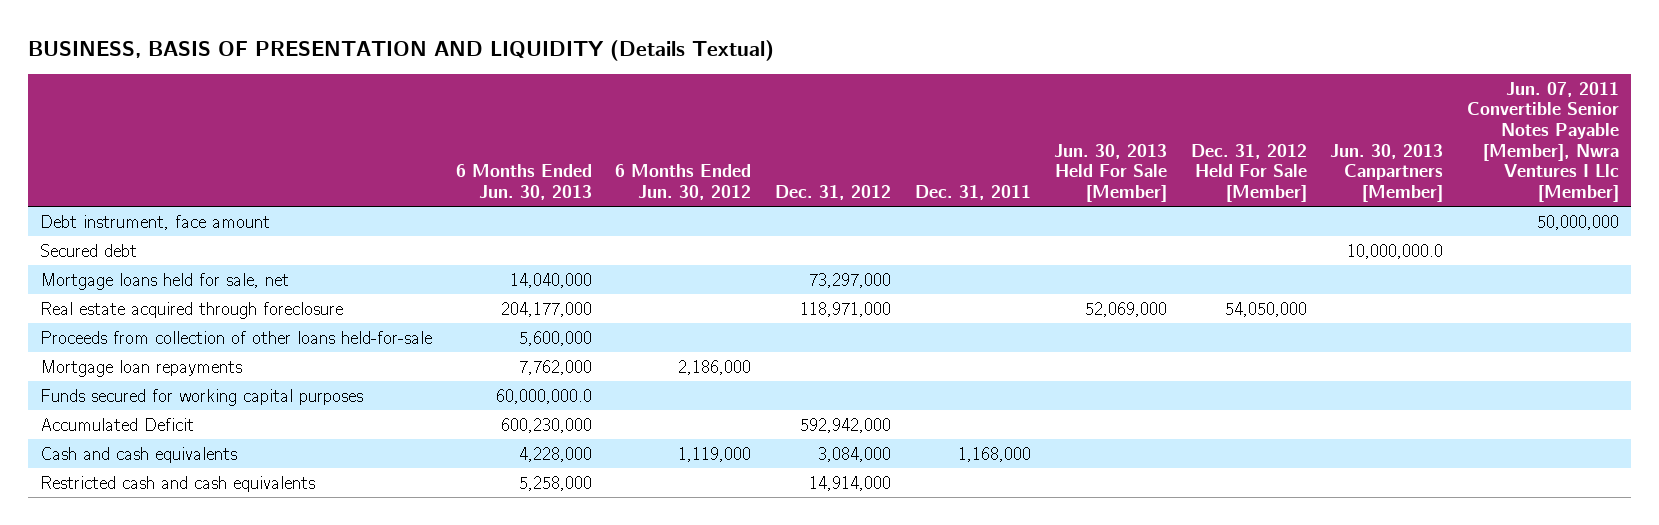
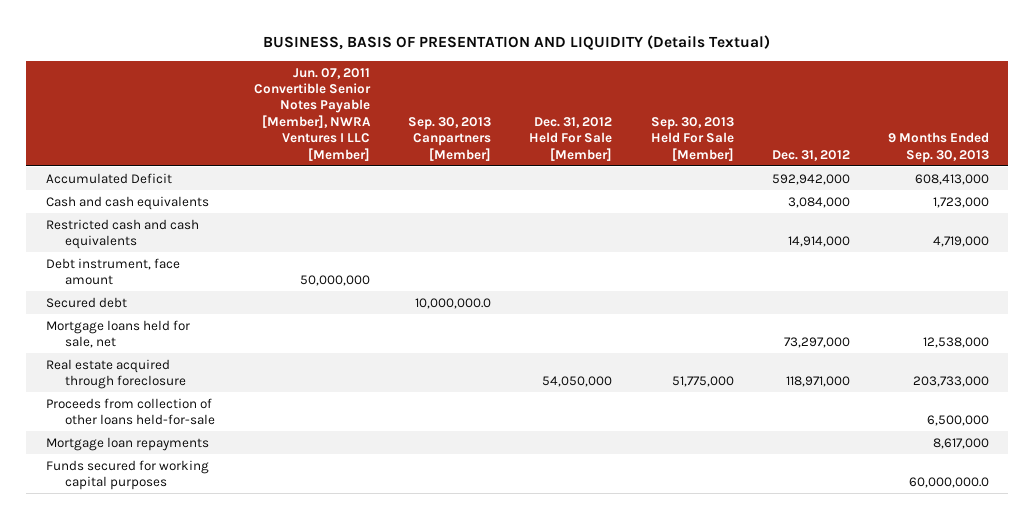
[455,164,592,200] 6 Months Ended Jun. 30, 2013 -> none
[615,164,752,200] 6 Months Ended Jun. 30, 2012 -> none
[914,184,1031,200] Dec. 31, 2011 -> none
[1054,143,1168,202] Jun. 30, 2013 Held For Sale [Member] -> none
[1330,143,1444,202] Jun. 30, 2013 Canpartners [Member] -> none
[1467,81,1620,202] Jun. 07, 2011 Convertible Senior Notes Payable [Member], Nwra Ventures I Llc [Member] -> none
none -> [253,67,371,161] Jun. 07, 2011 Convertible Senior Notes Payable [Member], NWRA Ventures I LLC [Member]
none -> [408,116,492,161] Sep. 30, 2013 Canpartners [Member]
none -> [650,116,734,161] Sep. 30, 2013 Held For Sale [Member]
none -> [888,132,990,163] 9 Months Ended Sep. 30, 2013
[40,417,195,431] Accumulated Deficit -> [45,172,172,184] Accumulated Deficit
[40,446,238,463] Cash and cash equivalents -> [45,195,209,210] Cash and cash equivalents
[40,475,316,492] Restricted cash and cash equivalents -> [45,218,199,250] Restricted cash and cash equivalents

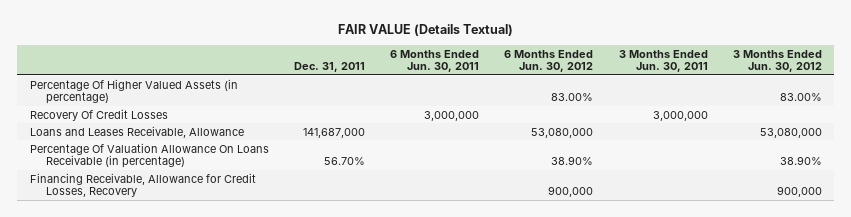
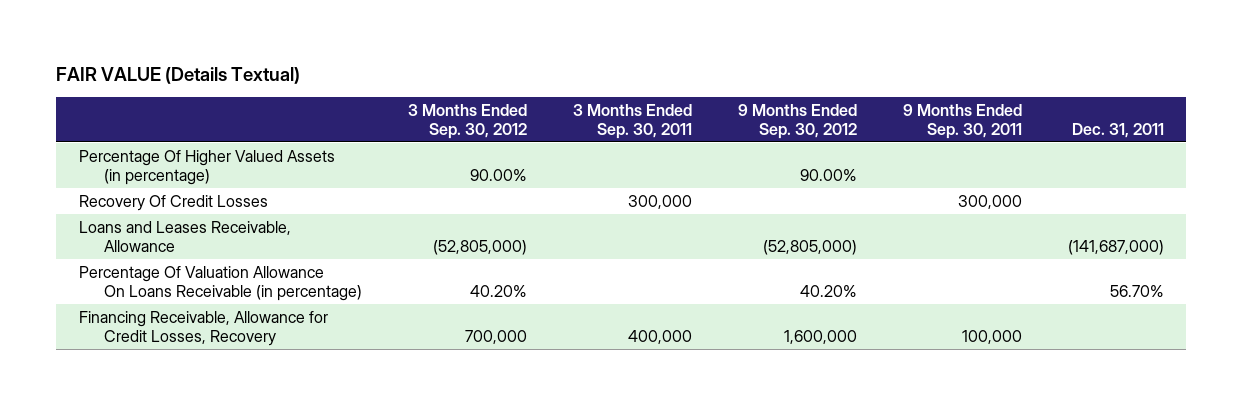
[390,49,480,73] 6 Months Ended Jun. 30, 2011 -> none
[504,49,594,73] 6 Months Ended Jun. 30, 2012 -> none
[618,49,708,73] 3 Months Ended Jun. 30, 2011 -> none
[732,49,822,73] 3 Months Ended Jun. 30, 2012 -> none
none -> [408,103,528,139] 3 Months Ended Sep. 30, 2012
none -> [572,103,692,139] 3 Months Ended Sep. 30, 2011
none -> [737,103,857,139] 9 Months Ended Sep. 30, 2012
none -> [902,103,1022,139] 9 Months Ended Sep. 30, 2011
[302,127,365,138] 141,687,000 -> [1067,239,1164,255] (141,687,000)

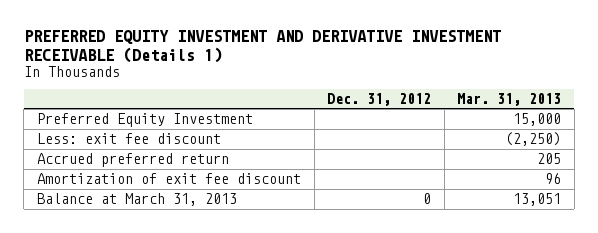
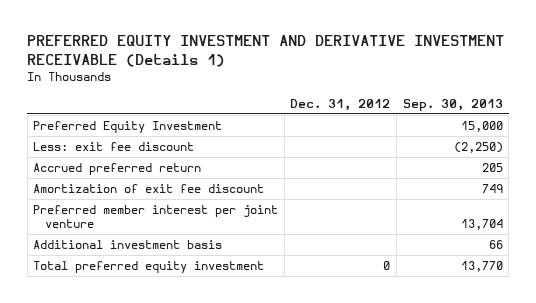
[457,93,562,107] Mar. 31, 2013 -> none
none -> [402,98,503,111] Sep. 30, 2013
none -> [33,205,279,229] Preferred member interest per joint venture
none -> [33,240,223,250] Additional investment basis
[36,193,237,207] Balance at March 31, 2013 -> [33,261,265,274] Total preferred equity investment

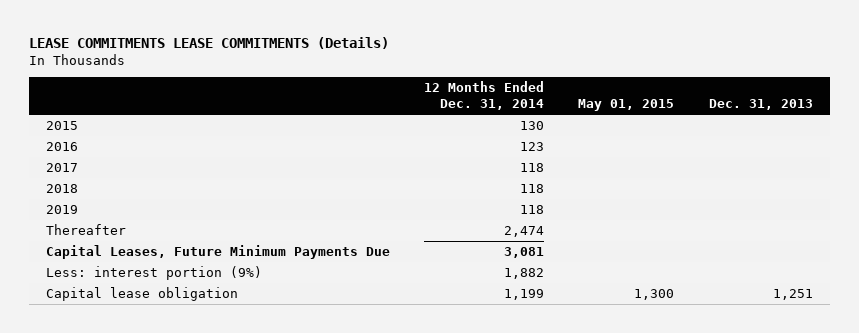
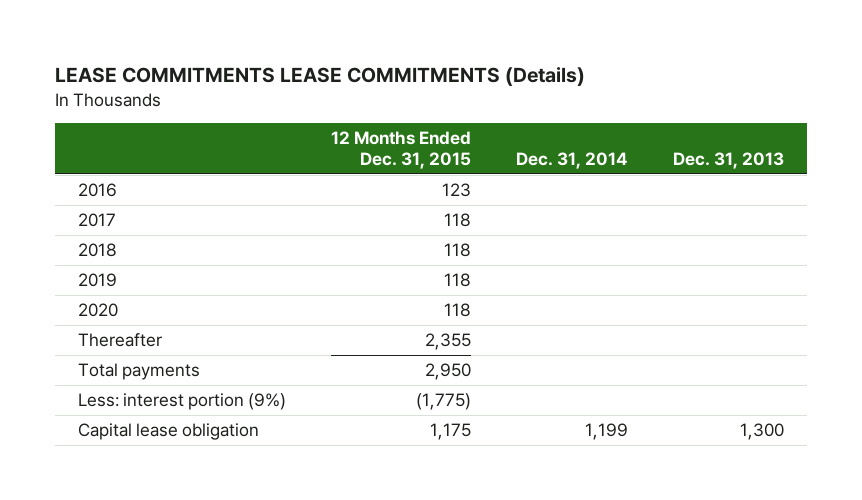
[424,81,545,111] 12 Months Ended Dec. 31, 2014 -> none
[578,99,675,112] May 01, 2015 -> none
none -> [331,131,472,169] 12 Months Ended Dec. 31, 2015
none -> [516,151,629,169] Dec. 31, 2014
[45,121,78,131] 2015 -> none
none -> [77,303,118,318] 2020
[45,245,390,260] Capital Leases, Future Minimum Payments Due -> [77,363,200,381] Total payments
[772,289,813,301] 1,251 -> [740,423,785,441] 1,300

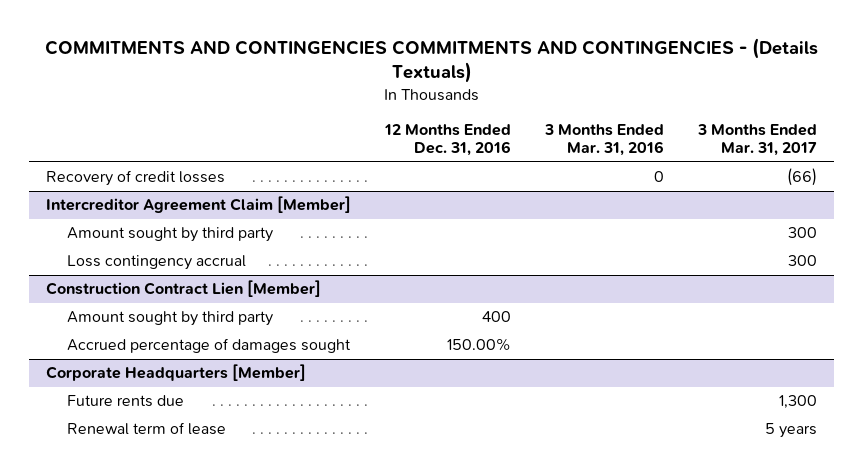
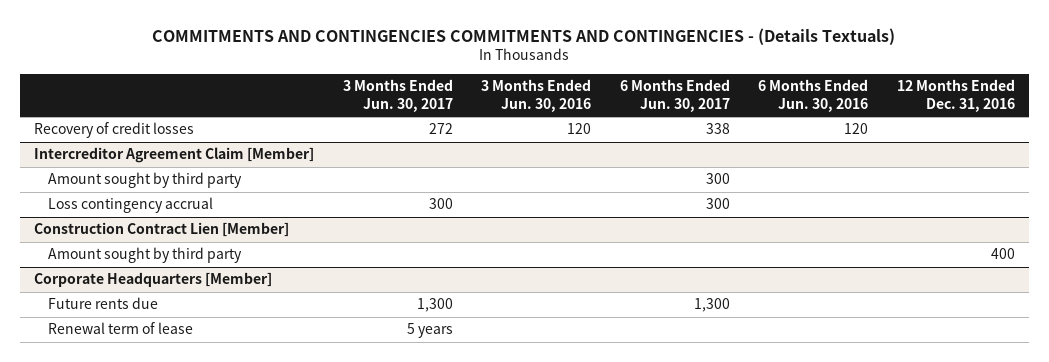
[544,123,665,157] 3 Months Ended Mar. 31, 2016 -> none
[697,123,818,157] 3 Months Ended Mar. 31, 2017 -> none
none -> [342,79,453,113] 3 Months Ended Jun. 30, 2017
none -> [481,79,592,113] 3 Months Ended Jun. 30, 2016
none -> [619,79,730,113] 6 Months Ended Jun. 30, 2017
none -> [758,79,869,113] 6 Months Ended Jun. 30, 2016
[66,338,351,354] Accrued percentage of damages sought -> none

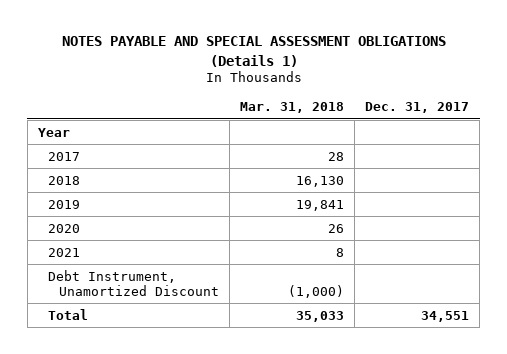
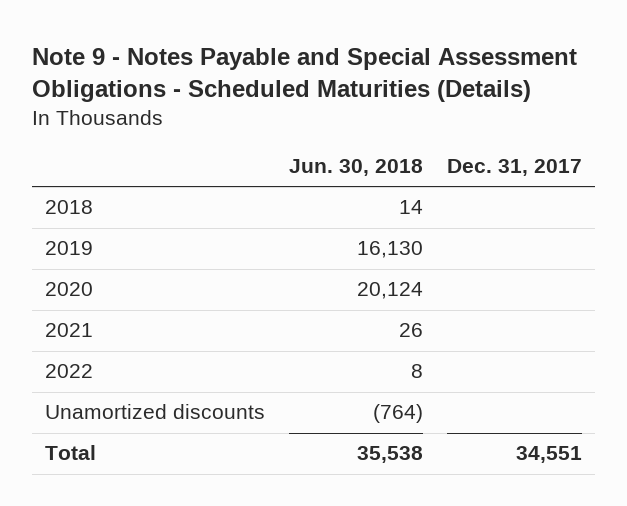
[61,36,446,67] NOTES PAYABLE AND SPECIAL ASSESSMENT OBLIGATIONS (Details 1) -> [32,47,578,102] Note 9 - Notes Payable and Special Assessment Obligations - Scheduled Maturities (Details)
[240,102,345,114] Mar. 31, 2018 -> none
none -> [288,159,423,177] Jun. 30, 2018
[37,127,70,137] Year -> none
[48,151,81,161] 2017 -> none
none -> [44,364,93,379] 2022
[48,269,220,296] Debt Instrument, Unamortized Discount -> [44,404,265,420] Unamortized discounts

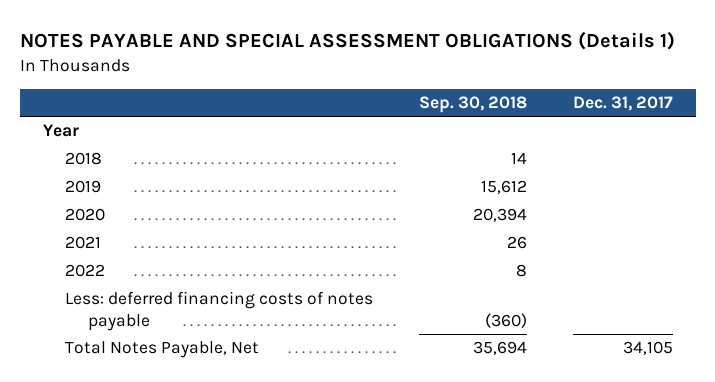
[32,47,578,102] Note 9 - Notes Payable and Special Assessment Obligations - Scheduled Maturities (Details) -> [19,31,675,51] NOTES PAYABLE AND SPECIAL ASSESSMENT OBLIGATIONS (Details 1)
[288,159,423,177] Jun. 30, 2018 -> none
none -> [419,96,528,114] Sep. 30, 2018
none -> [42,124,79,138] Year
[44,445,96,461] Total -> none
[44,404,265,420] Unamortized discounts -> [65,291,374,331] Less: deferred financing costs of notes payable
none -> [65,341,260,359] Total Notes Payable, Net

